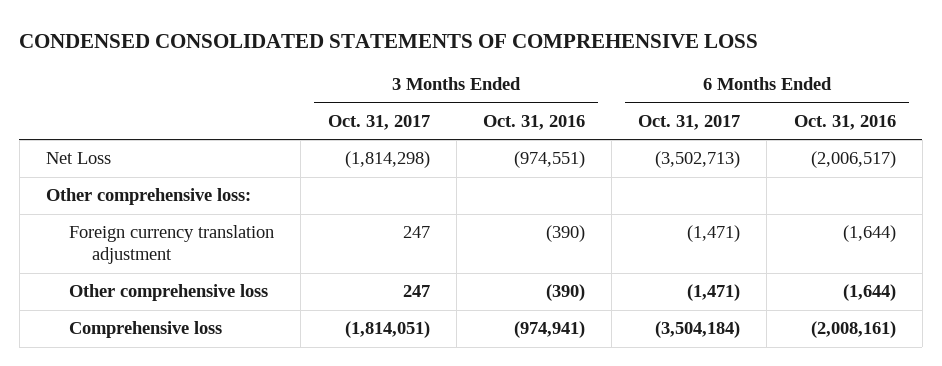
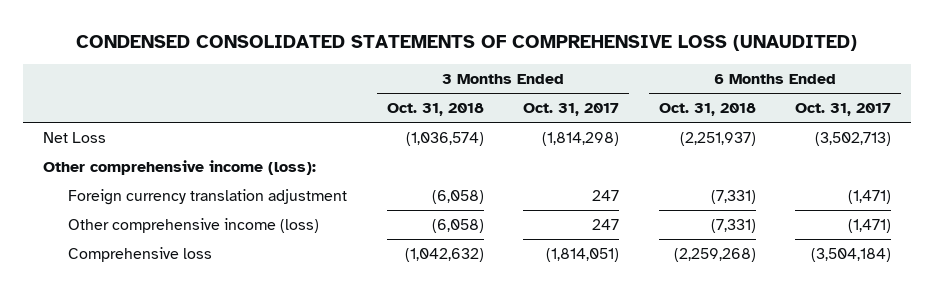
[19,33,759,48] CONDENSED CONSOLIDATED STATEMENTS OF COMPREHENSIVE LOSS -> [76,35,858,52] CONDENSED CONSOLIDATED STATEMENTS OF COMPREHENSIVE LOSS (UNAUDITED)
[482,114,585,130] Oct. 31, 2016 -> none
[793,114,896,130] Oct. 31, 2016 -> none
none -> [386,103,484,117] Oct. 31, 2018
none -> [658,103,756,117] Oct. 31, 2018
[46,188,252,206] Other comprehensive loss: -> [42,159,316,175] Other comprehensive income (loss):
[69,284,269,302] Other comprehensive loss -> [68,217,320,233] Other comprehensive income (loss)

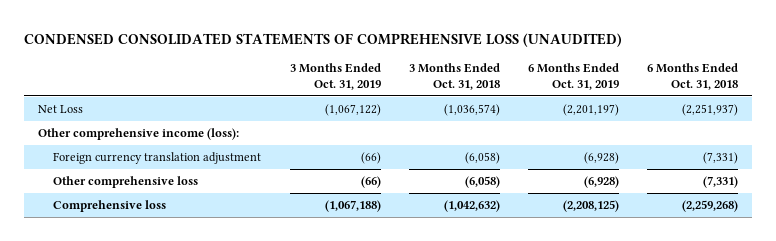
[523,103,620,117] Oct. 31, 2017 -> none
[795,103,892,117] Oct. 31, 2017 -> none
none -> [289,63,381,91] 3 Months Ended Oct. 31, 2019
none -> [527,63,619,91] 6 Months Ended Oct. 31, 2019
[68,217,320,233] Other comprehensive income (loss) -> [53,175,199,188] Other comprehensive loss

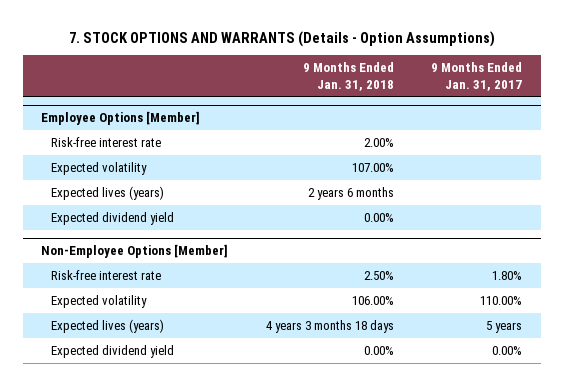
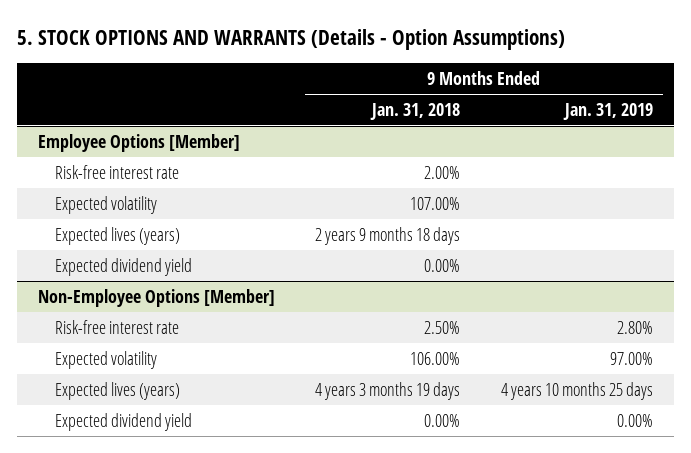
[68,30,495,47] 7. STOCK OPTIONS AND WARRANTS (Details - Option Assumptions) -> [17,29,566,51] 5. STOCK OPTIONS AND WARRANTS (Details - Option Assumptions)
[430,62,522,91] 9 Months Ended Jan. 31, 2017 -> none
none -> [563,102,654,120] Jan. 31, 2019
[307,186,394,200] 2 years 6 months -> [315,226,461,245] 2 years 9 months 18 days
[265,319,394,333] 4 years 3 months 18 days -> [315,381,461,400] 4 years 3 months 19 days

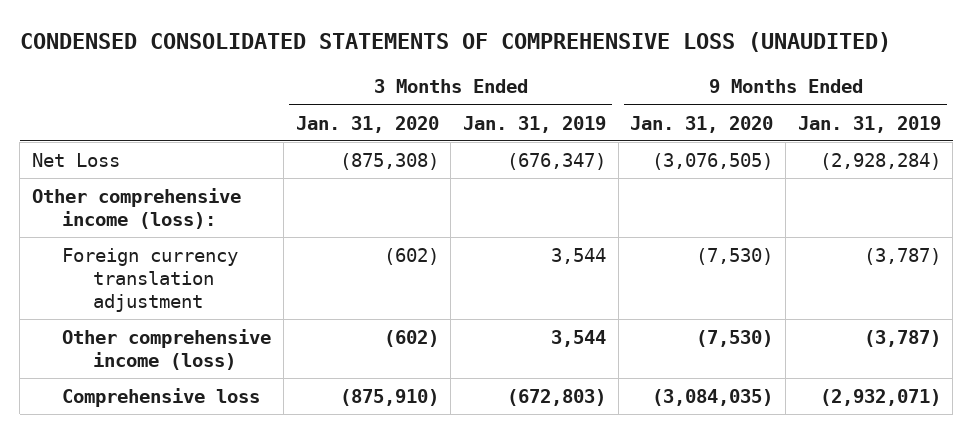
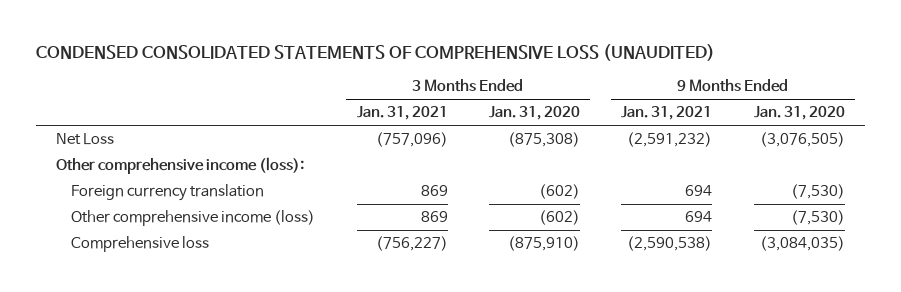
[462,115,606,133] Jan. 31, 2019 -> none
[797,115,941,133] Jan. 31, 2019 -> none
none -> [356,106,448,121] Jan. 31, 2021
none -> [621,106,713,121] Jan. 31, 2021
[62,248,239,312] Foreign currency translation adjustment -> [71,184,265,202] Foreign currency translation

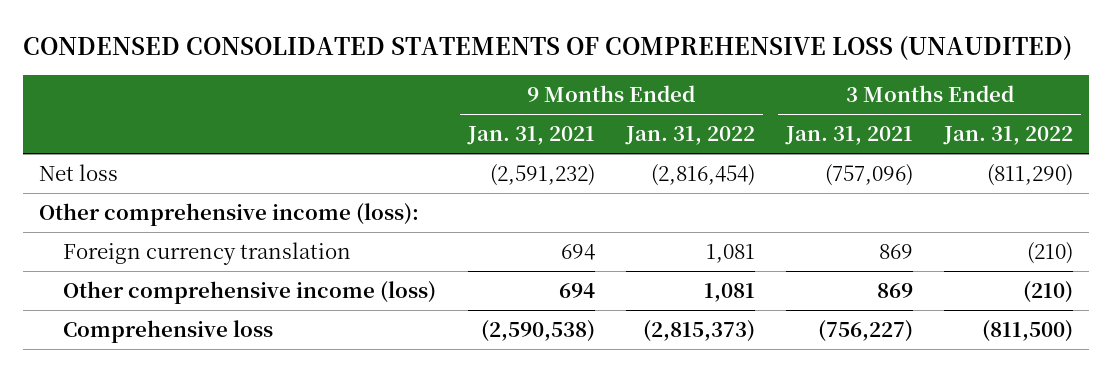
[488,106,580,121] Jan. 31, 2020 -> none
[753,106,845,121] Jan. 31, 2020 -> none
none -> [624,126,755,146] Jan. 31, 2022
none -> [943,126,1074,146] Jan. 31, 2022
[56,133,115,146] Net Loss -> [38,163,118,181] Net loss

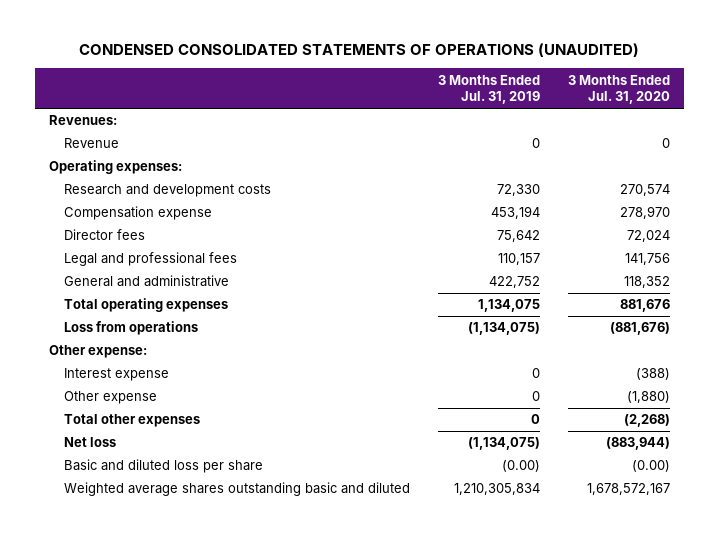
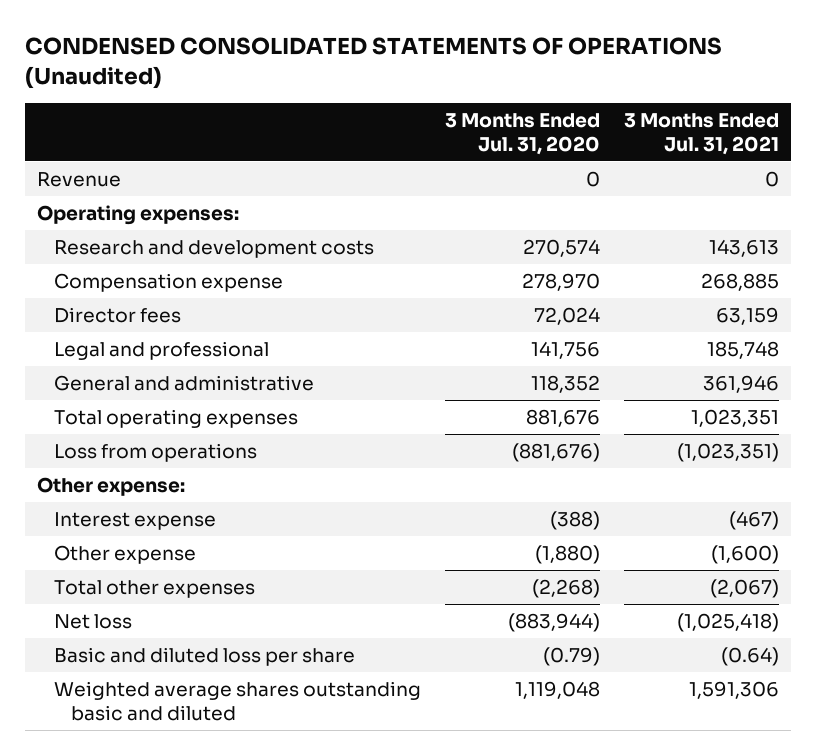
[79,43,640,58] CONDENSED CONSOLIDATED STATEMENTS OF OPERATIONS (UNAUDITED) -> [24,37,722,90] CONDENSED CONSOLIDATED STATEMENTS OF OPERATIONS (Unaudited)
[437,74,540,105] 3 Months Ended Jul. 31, 2019 -> none
none -> [624,112,780,155] 3 Months Ended Jul. 31, 2021
[49,115,118,126] Revenues: -> none
[63,252,237,267] Legal and professional fees -> [53,340,269,360] Legal and professional
[631,460,670,473] (0.00) -> [543,646,601,666] (0.79)
[586,483,670,496] 1,678,572,167 -> [515,680,601,699] 1,119,048

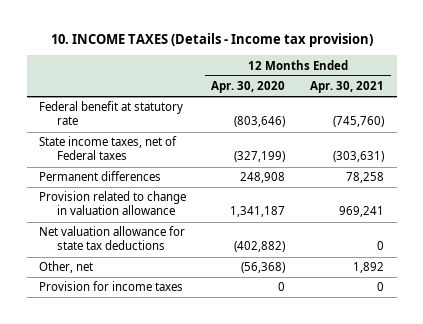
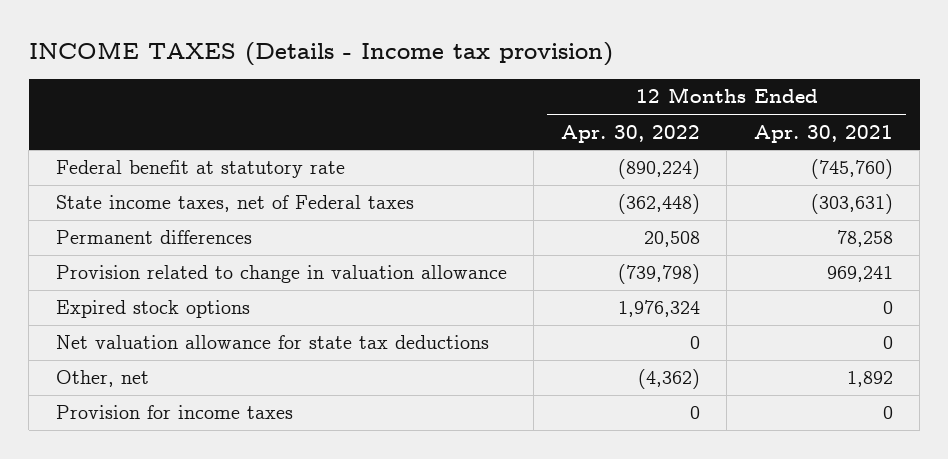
[50,33,373,48] 10. INCOME TAXES (Details - Income tax provision) -> [28,42,613,67] INCOME TAXES (Details - Income tax provision)
[211,81,286,94] Apr. 30, 2020 -> none
none -> [560,124,700,143] Apr. 30, 2022
none -> [55,300,250,319] Expired stock options

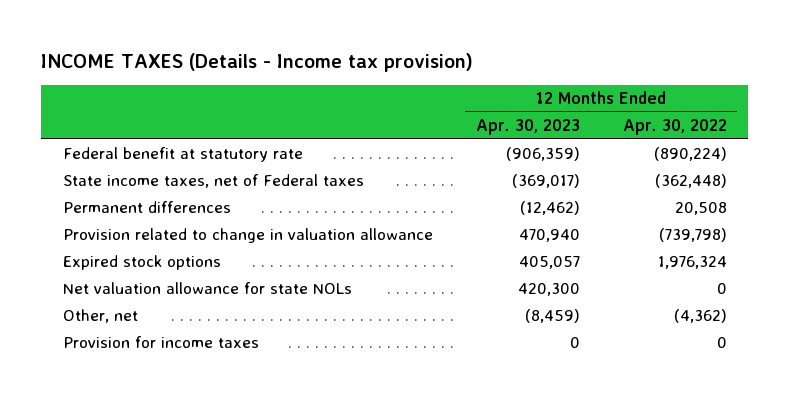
[753,124,893,143] Apr. 30, 2021 -> none
none -> [475,119,580,136] Apr. 30, 2023
[55,335,489,350] Net valuation allowance for state tax deductions -> [62,282,352,295] Net valuation allowance for state NOLs

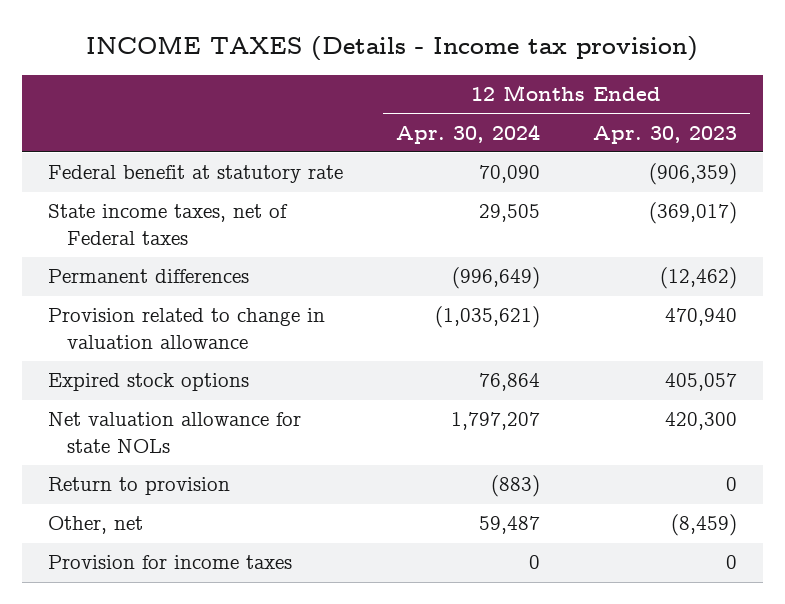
[622,119,727,136] Apr. 30, 2022 -> none
none -> [395,123,540,144] Apr. 30, 2024
none -> [48,477,231,496] Return to provision

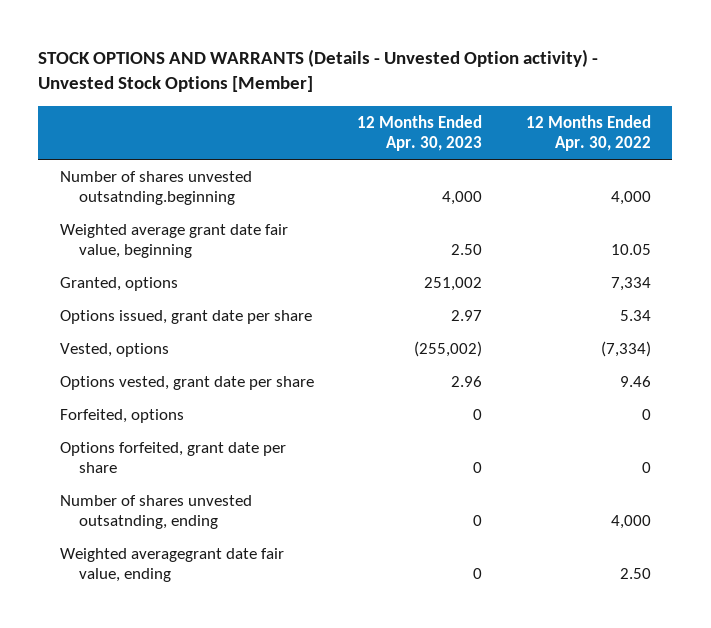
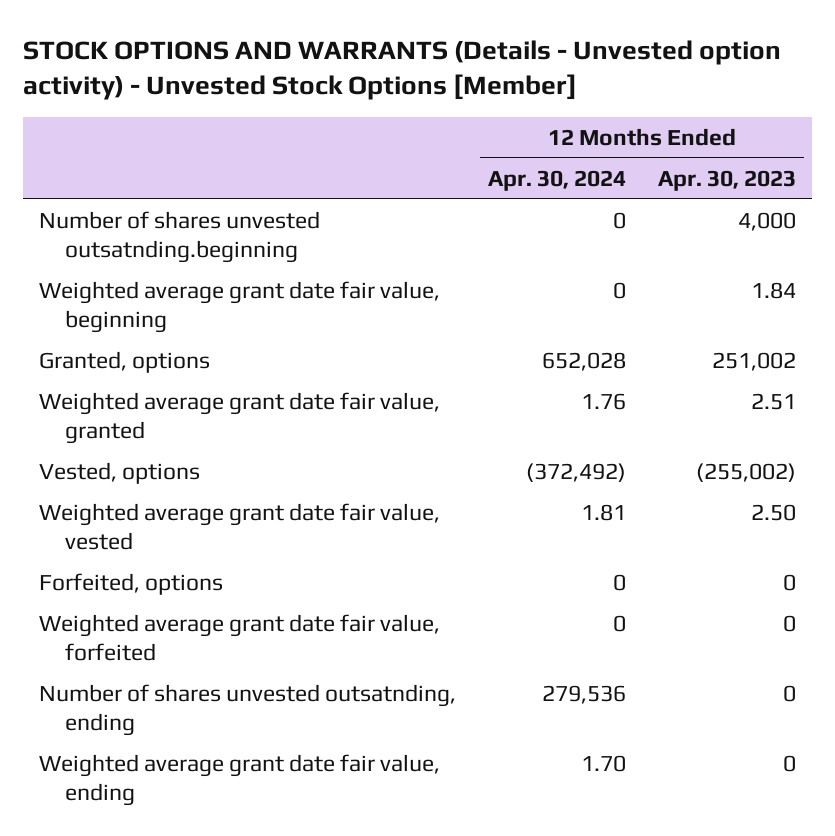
[38,48,599,93] STOCK OPTIONS AND WARRANTS (Details - Unvested Option activity) - Unvested Stock Options [Member] -> [23,39,782,101] STOCK OPTIONS AND WARRANTS (Details - Unvested option activity) - Unvested Stock Options [Member]
[525,114,651,152] 12 Months Ended Apr. 30, 2022 -> none
none -> [488,169,627,191] Apr. 30, 2024
[451,244,483,256] 2.50 -> [751,281,797,299] 1.84
[60,309,313,324] Options issued, grant date per share -> none
none -> [39,391,441,445] Weighted average grant date fair value, granted
[60,375,315,390] Options vested, grant date per share -> [39,502,441,551] Weighted average grant date fair value, vested
[451,375,483,387] 2.96 -> [751,503,797,521] 2.50
[60,441,287,474] Options forfeited, grant date per share -> [39,613,441,662] Weighted average grant date fair value, forfeited
[60,547,285,583] Weighted averagegrant date fair value, ending -> [39,753,441,807] Weighted average grant date fair value, ending

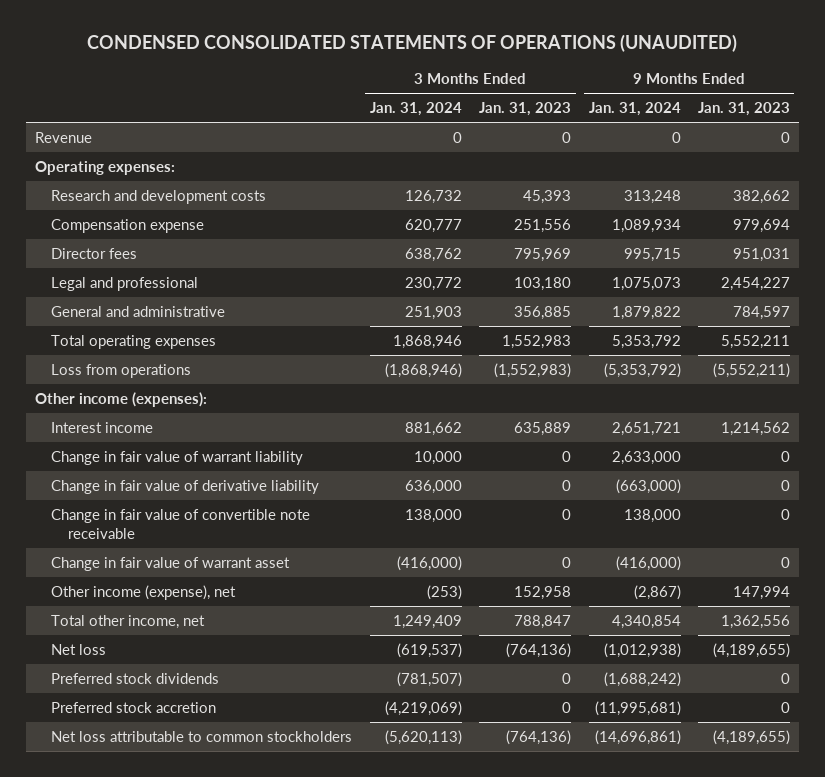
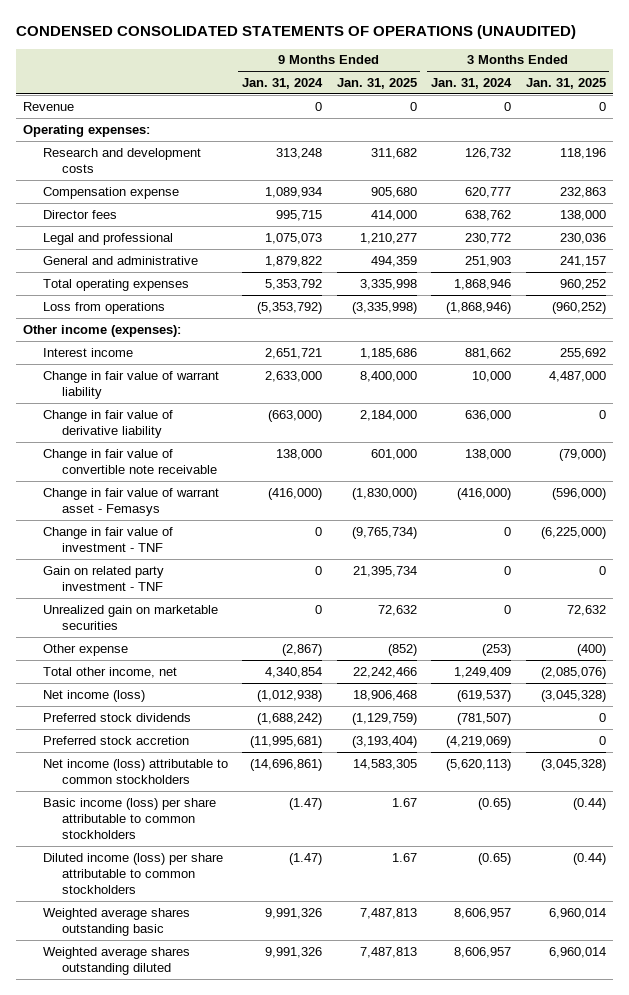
[479,101,572,116] Jan. 31, 2023 -> none
[698,101,791,116] Jan. 31, 2023 -> none
none -> [336,78,417,90] Jan. 31, 2025
none -> [525,78,606,90] Jan. 31, 2025
[51,556,291,571] Change in fair value of warrant asset -> [42,487,219,517] Change in fair value of warrant asset - Femasys
none -> [42,526,173,553] Change in fair value of investment - TNF
none -> [42,565,164,592] Gain on related party investment - TNF
none -> [42,604,218,631] Unrealized gain on marketable securities
[51,584,237,600] Other income (expense), net -> [42,643,128,656] Other expense
[51,643,107,655] Net loss -> [42,689,145,702] Net income (loss)
[51,730,353,742] Net loss attributable to common stockholders -> [42,758,228,785] Net income (loss) attributable to common stockholders
none -> [42,797,216,840] Basic income (loss) per share attributable to common stockholders
none -> [42,852,223,895] Diluted income (loss) per share attributable to common stockholders
none -> [42,907,190,937] Weighted average shares outstanding basic
none -> [42,946,190,976] Weighted average shares outstanding diluted

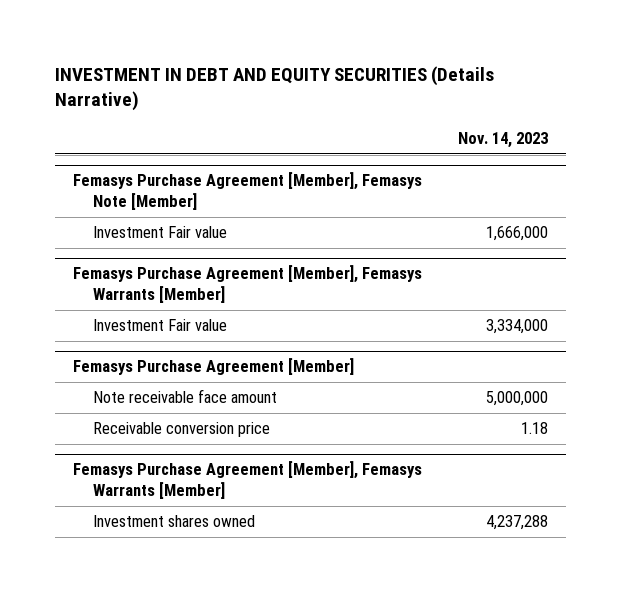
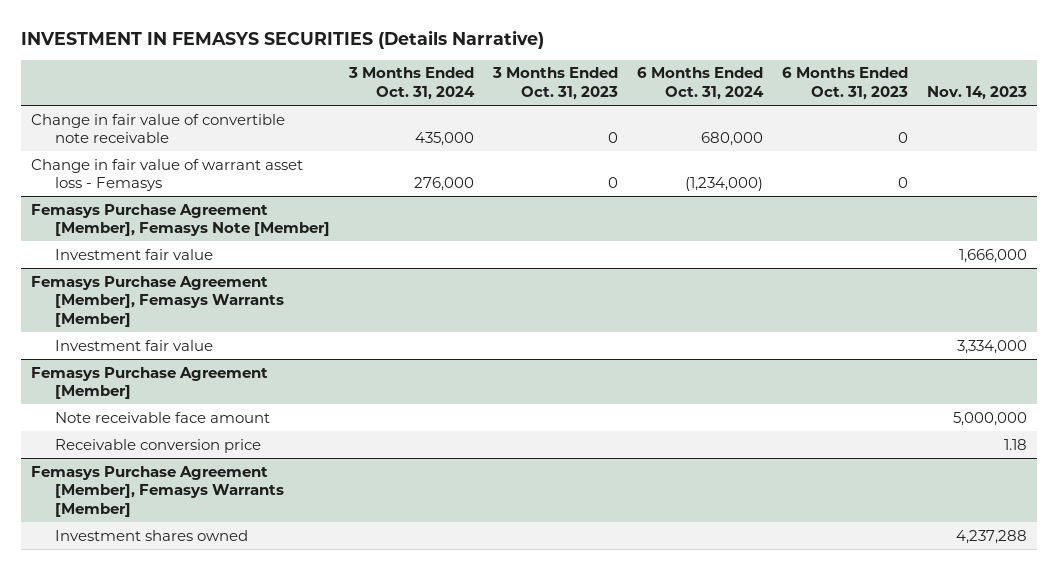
[55,65,495,112] INVESTMENT IN DEBT AND EQUITY SECURITIES (Details Narrative) -> [21,29,545,49] INVESTMENT IN FEMASYS SECURITIES (Details Narrative)
none -> [347,67,475,101] 3 Months Ended Oct. 31, 2024
none -> [491,67,618,101] 3 Months Ended Oct. 31, 2023
none -> [636,67,764,101] 6 Months Ended Oct. 31, 2024
none -> [781,67,908,101] 6 Months Ended Oct. 31, 2023
none -> [30,113,285,144] Change in fair value of convertible note receivable
none -> [30,158,303,192] Change in fair value of warrant asset loss - Femasys
[92,226,227,239] Investment Fair value -> [54,248,213,260] Investment fair value
[92,319,227,332] Investment Fair value -> [54,339,213,351] Investment fair value

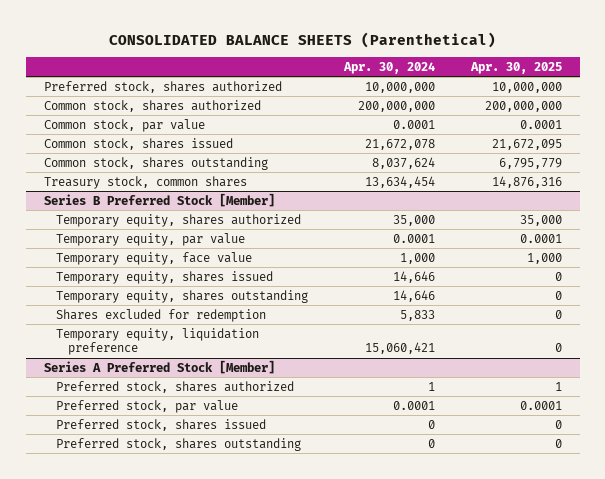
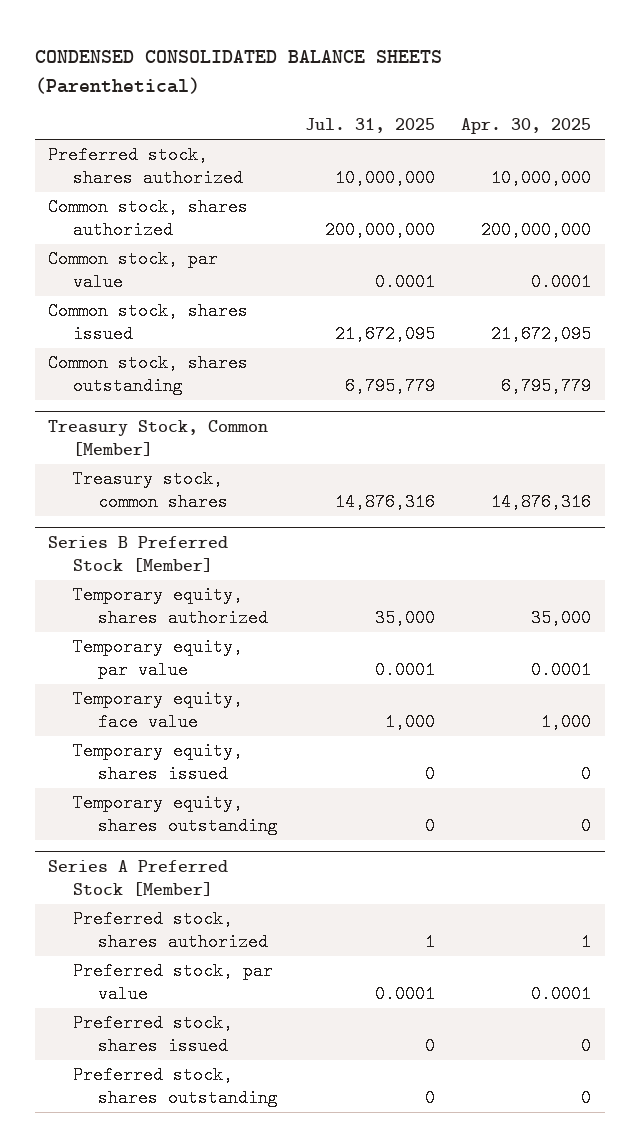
[108,31,496,48] CONSOLIDATED BALANCE SHEETS (Parenthetical) -> [34,50,442,94] CONDENSED CONSOLIDATED BALANCE SHEETS (Parenthetical)
[342,61,435,74] Apr. 30, 2024 -> none
none -> [304,118,435,134] Jul. 31, 2025
none -> [48,419,269,456] Treasury Stock, Common [Member]
[55,308,266,322] Shares excluded for redemption -> none
[55,327,259,356] Temporary equity, liquidation preference -> none

